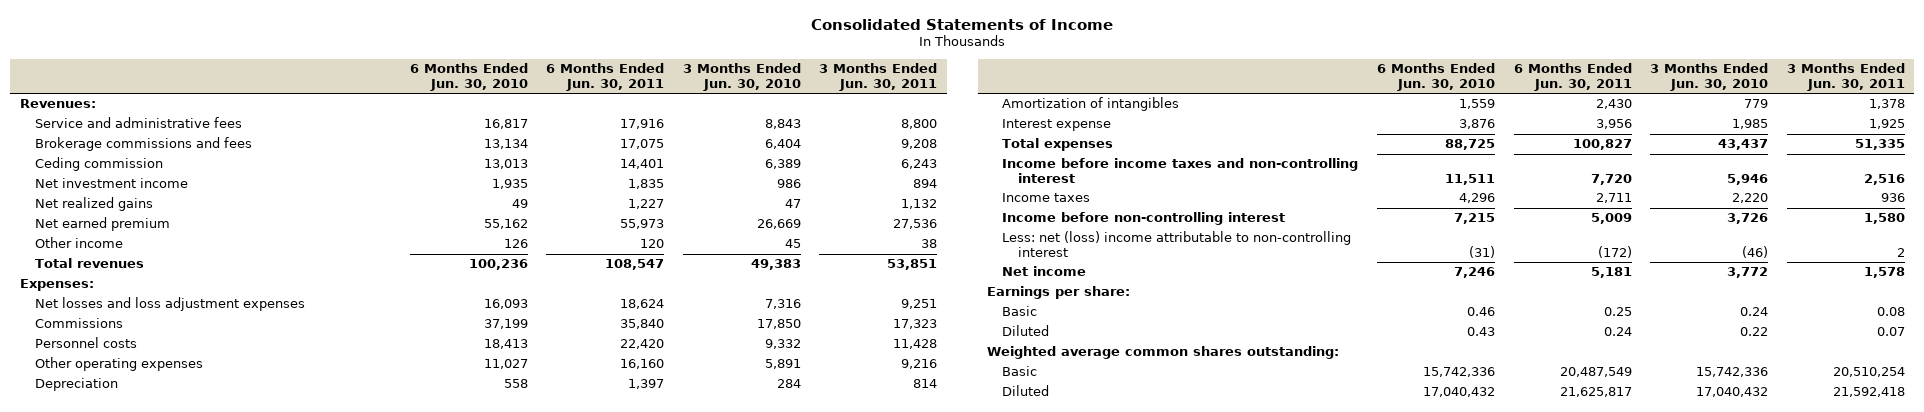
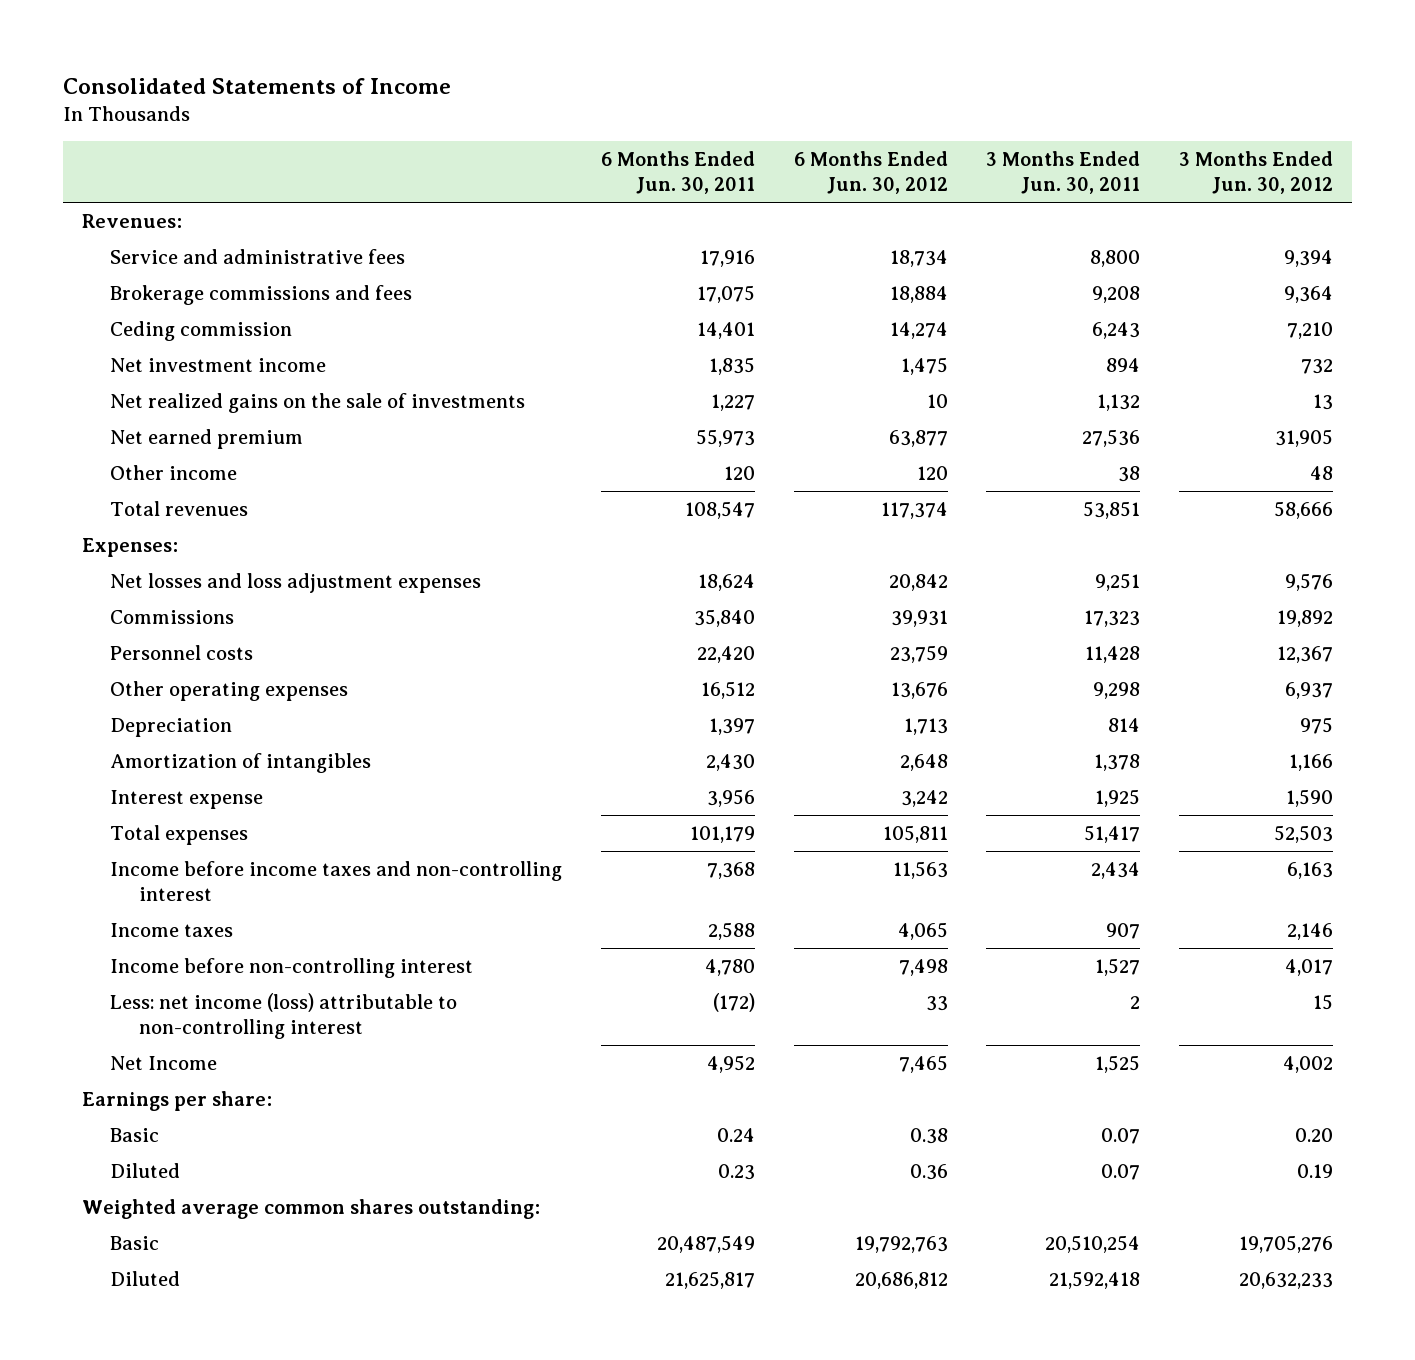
[409,63,528,91] 6 Months Ended Jun. 30, 2010 -> none
[682,63,801,91] 3 Months Ended Jun. 30, 2010 -> none
none -> [793,150,948,194] 6 Months Ended Jun. 30, 2012
none -> [1178,150,1333,194] 3 Months Ended Jun. 30, 2012
[35,197,154,212] Net realized gains -> [110,392,526,413] Net realized gains on the sale of investments
[620,359,665,370] 16,160 -> [701,680,756,699] 16,512
[901,359,938,370] 9,216 -> [1093,681,1141,699] 9,298
[1572,139,1632,151] 100,827 -> [690,825,756,843] 101,179
[1854,139,1905,151] 51,335 -> [1084,824,1141,843] 51,417
[1590,174,1632,186] 7,720 -> [707,861,756,879] 7,368
[1863,174,1905,186] 2,516 -> [1091,861,1141,879] 2,434
[1595,193,1632,204] 2,711 -> [708,921,756,940] 2,588
[1880,193,1905,203] 936 -> [1106,922,1141,939] 907
[1590,213,1632,225] 5,009 -> [705,958,756,976] 4,780
[1863,213,1905,225] 1,580 -> [1095,957,1141,976] 1,527
[1002,231,1352,258] Less: net (loss) income attributable to non-controlling interest -> [110,992,458,1040] Less: net income (loss) attributable to non-controlling interest
[1002,266,1087,277] Net income -> [110,1055,218,1070] Net Income
[1590,267,1632,279] 5,181 -> [707,1054,756,1073] 4,952
[1863,267,1905,279] 1,578 -> [1095,1054,1141,1073] 1,525
[1603,307,1632,317] 0.25 -> [717,1127,756,1142] 0.24
[1876,307,1905,317] 0.08 -> [1101,1127,1141,1144] 0.07
[1603,327,1632,337] 0.24 -> [718,1163,756,1180] 0.23

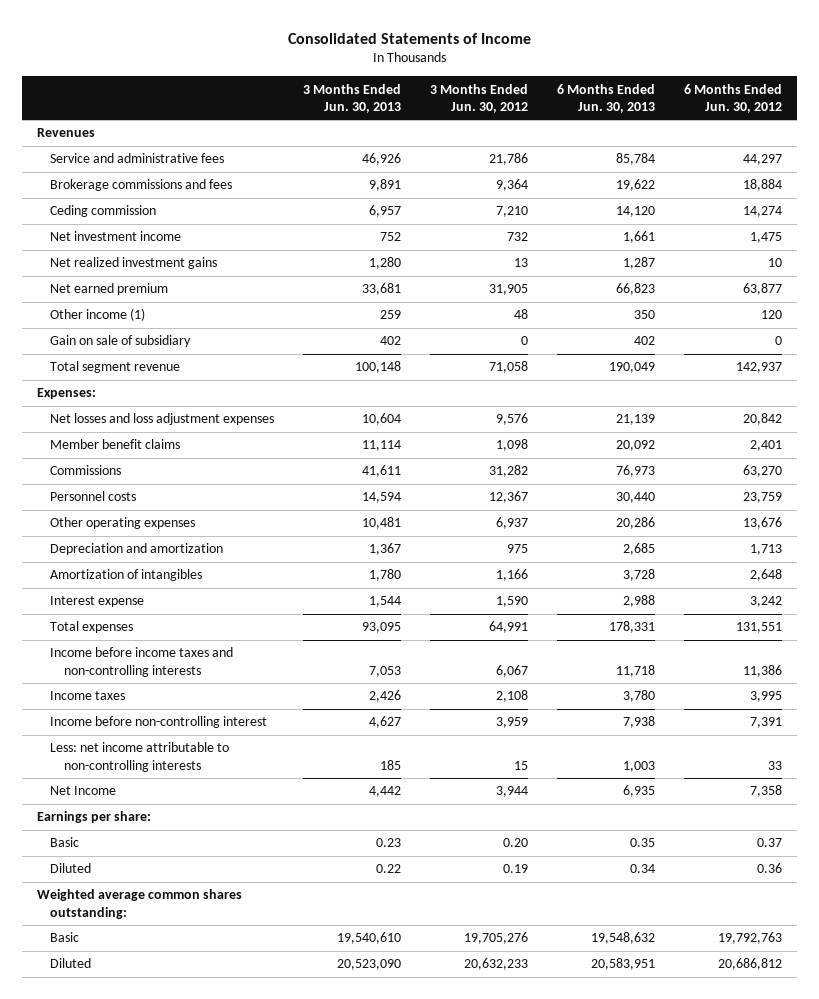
[601,150,756,194] 6 Months Ended Jun. 30, 2011 -> none
[986,150,1141,194] 3 Months Ended Jun. 30, 2011 -> none
none -> [303,83,402,113] 3 Months Ended Jun. 30, 2013
none -> [557,83,656,113] 6 Months Ended Jun. 30, 2013
[82,213,183,228] Revenues: -> [36,128,95,138] Revenues
[889,249,948,267] 18,734 -> [743,154,783,166] 44,297
[1283,249,1333,267] 9,394 -> [489,153,529,166] 21,786
[110,392,526,413] Net realized gains on the sale of investments -> [50,257,218,270] Net realized investment gains
[110,464,238,480] Other income -> [50,308,146,322] Other income (1)
none -> [50,335,192,348] Gain on sale of subsidiary
[110,500,249,516] Total revenues -> [50,361,181,374] Total segment revenue
[880,501,948,519] 117,374 -> [736,362,783,374] 142,937
[1273,500,1333,519] 58,666 -> [489,361,529,374] 71,058
none -> [50,439,181,450] Member benefit claims
[890,609,948,627] 39,931 -> [743,465,783,478] 63,270
[1276,609,1333,627] 19,892 -> [489,465,529,478] 31,282
[110,717,233,737] Depreciation -> [50,543,224,556] Depreciation and amortization
[882,824,948,843] 105,811 -> [736,622,783,634] 131,551
[1273,824,1333,843] 52,503 -> [489,621,529,634] 64,991
[110,860,563,902] Income before income taxes and non-controlling interest -> [50,647,234,677] Income before income taxes and non-controlling interests
[892,860,948,879] 11,563 -> [743,664,783,677] 11,386
[1286,861,1333,879] 6,163 -> [496,664,529,677] 6,067
[897,921,948,940] 4,065 -> [750,691,783,703] 3,995
[1286,922,1333,940] 2,146 -> [496,690,529,703] 2,108
[898,958,948,976] 7,498 -> [750,717,783,729] 7,391
[1284,958,1333,976] 4,017 -> [496,717,529,729] 3,959
[110,992,458,1040] Less: net income (loss) attributable to non-controlling interest -> [50,742,230,772] Less: net income attributable to non-controlling interests
[898,1054,948,1073] 7,465 -> [750,785,783,798] 7,358
[1282,1055,1333,1073] 4,002 -> [496,786,529,798] 3,944
[909,1127,948,1144] 0.38 -> [757,838,783,848] 0.37

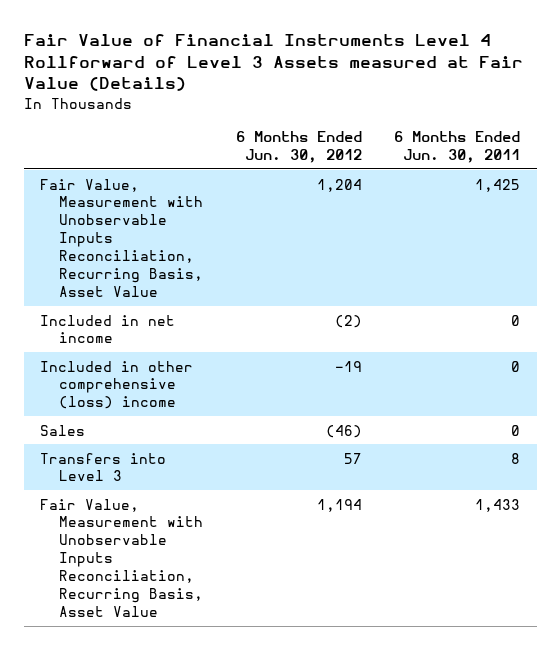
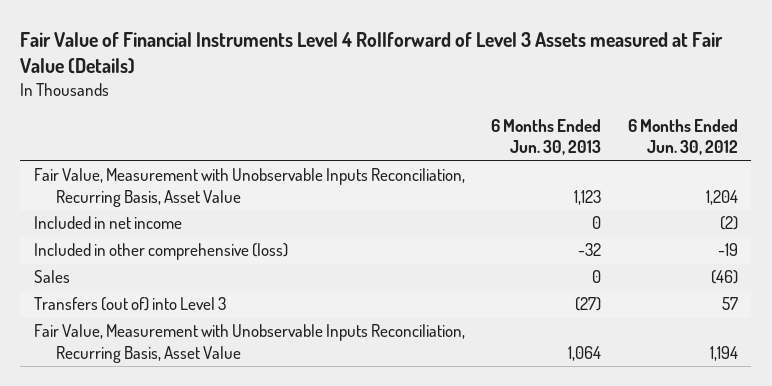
[394,131,521,164] 6 Months Ended Jun. 30, 2011 -> none
none -> [491,118,602,156] 6 Months Ended Jun. 30, 2013
[39,360,193,410] Included in other comprehensive (loss) income -> [33,243,288,261] Included in other comprehensive (loss)
[39,452,166,482] Transfers into Level 3 -> [33,297,226,312] Transfers (out of) into Level 3

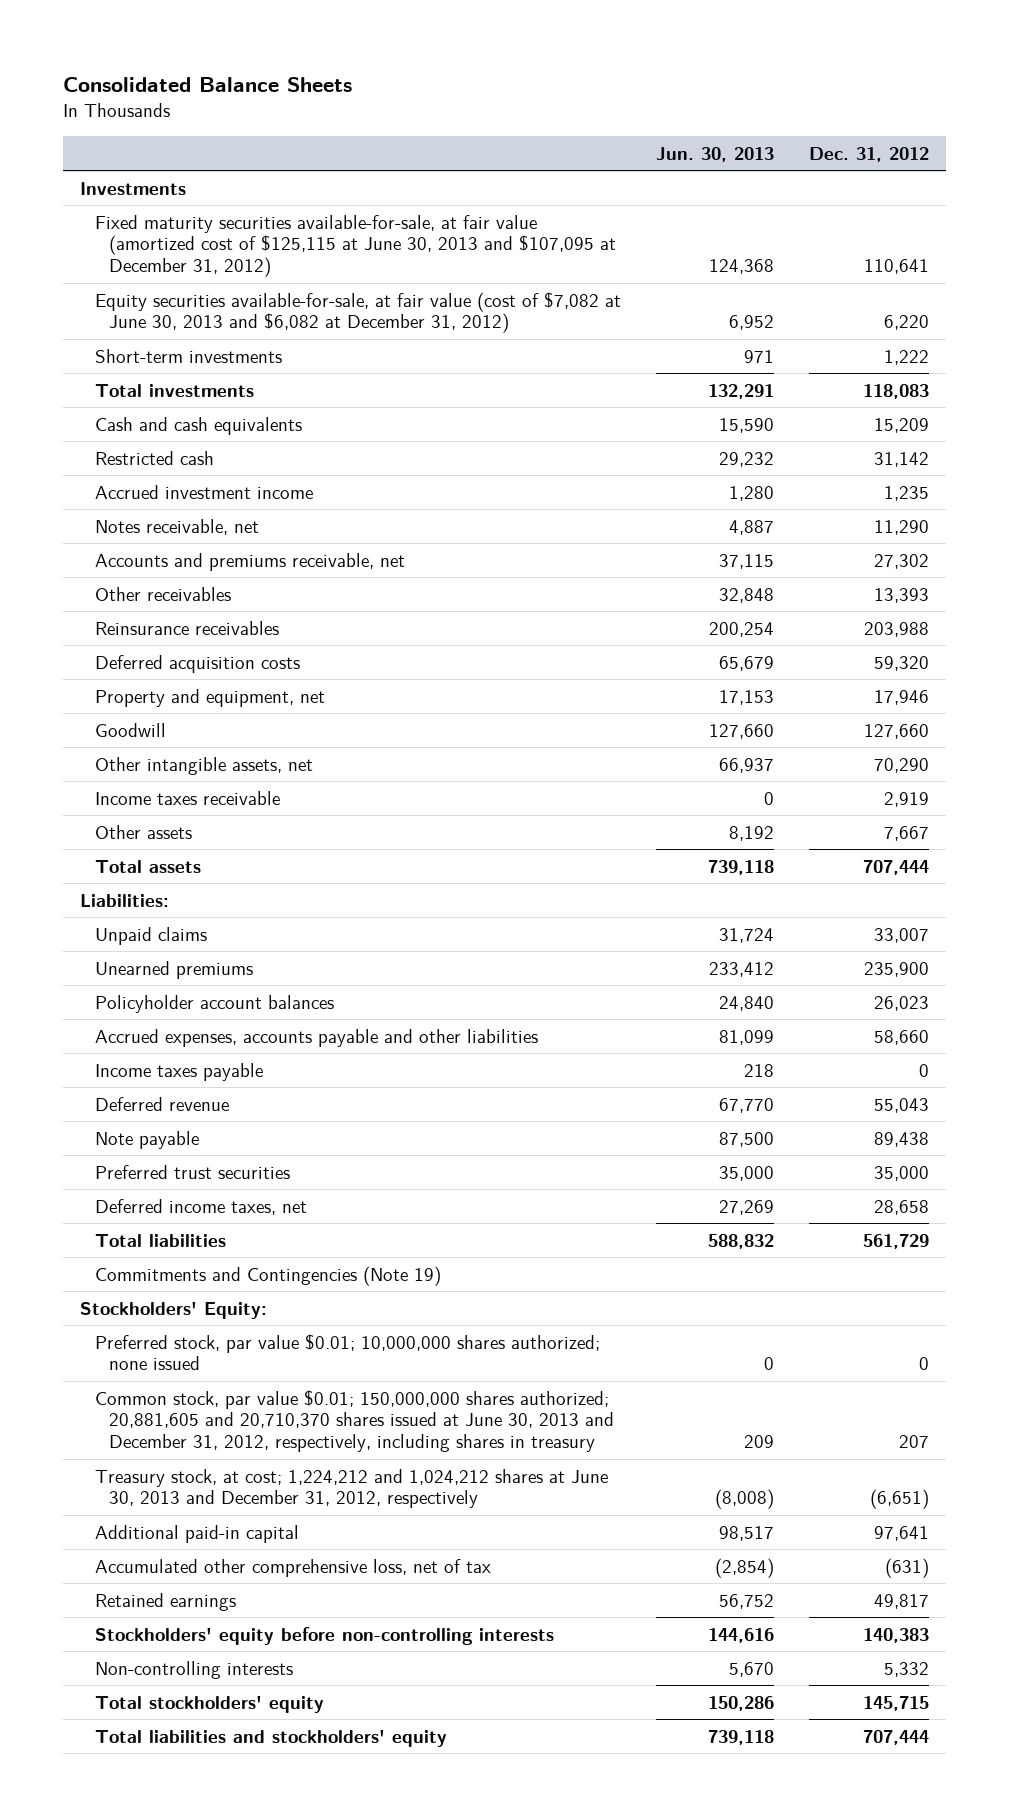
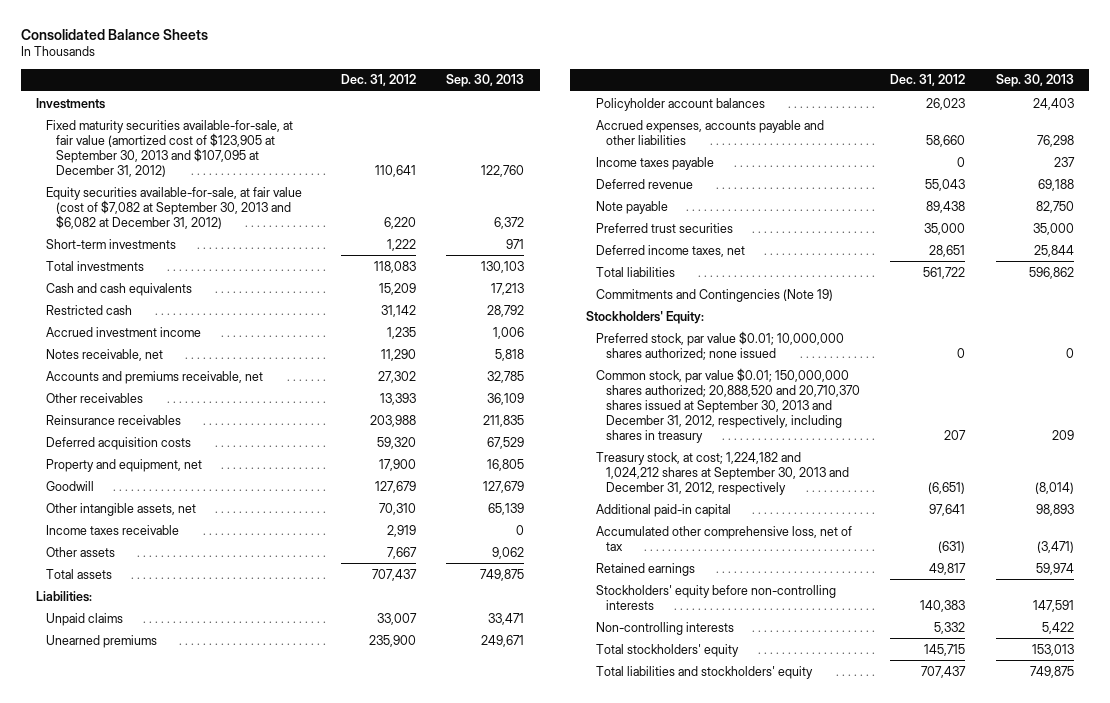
[655,146,774,162] Jun. 30, 2013 -> none
none -> [446,74,525,88] Sep. 30, 2013
[94,214,617,278] Fixed maturity securities available-for-sale, at fair value (amortized cost of $125,115 at June 30, 2013 and $107,095 at December 31, 2012) -> [46,119,294,177] Fixed maturity securities available-for-sale, at fair value (amortized cost of $123,905 at September 30, 2013 and $107,095 at December 31, 2012)
[94,291,621,334] Equity securities available-for-sale, at fair value (cost of $7,082 at June 30, 2013 and $6,082 at December 31, 2012) -> [46,186,303,229] Equity securities available-for-sale, at fair value (cost of $7,082 at September 30, 2013 and $6,082 at December 31, 2012)
[873,689,929,705] 17,946 -> [378,458,416,471] 17,900
[863,723,929,739] 127,660 -> [374,480,416,493] 127,679
[873,757,929,773] 70,290 -> [378,502,416,515] 70,310
[862,859,929,875] 707,444 -> [371,568,417,581] 707,437
[873,1199,929,1215] 28,658 -> [929,244,966,257] 28,651
[862,1233,929,1249] 561,729 -> [923,266,966,279] 561,722
[94,1389,615,1453] Common stock, par value $0.01; 150,000,000 shares authorized; 20,881,605 and 20,710,370 shares issued at June 30, 2013 and December 31, 2012, respectively, including shares in treasury -> [595,367,860,443] Common stock, par value $0.01; 150,000,000 shares authorized; 20,888,520 and 20,710,370 shares issued at September 30, 2013 and December 31, 2012, respectively, including shares in treasury
[94,1468,608,1509] Treasury stock, at cost; 1,224,212 and 1,024,212 shares at June 30, 2013 and December 31, 2012, respectively -> [595,451,849,495] Treasury stock, at cost; 1,224,182 and 1,024,212 shares at September 30, 2013 and December 31, 2012, respectively
[862,1729,929,1745] 707,444 -> [921,665,967,678] 707,437

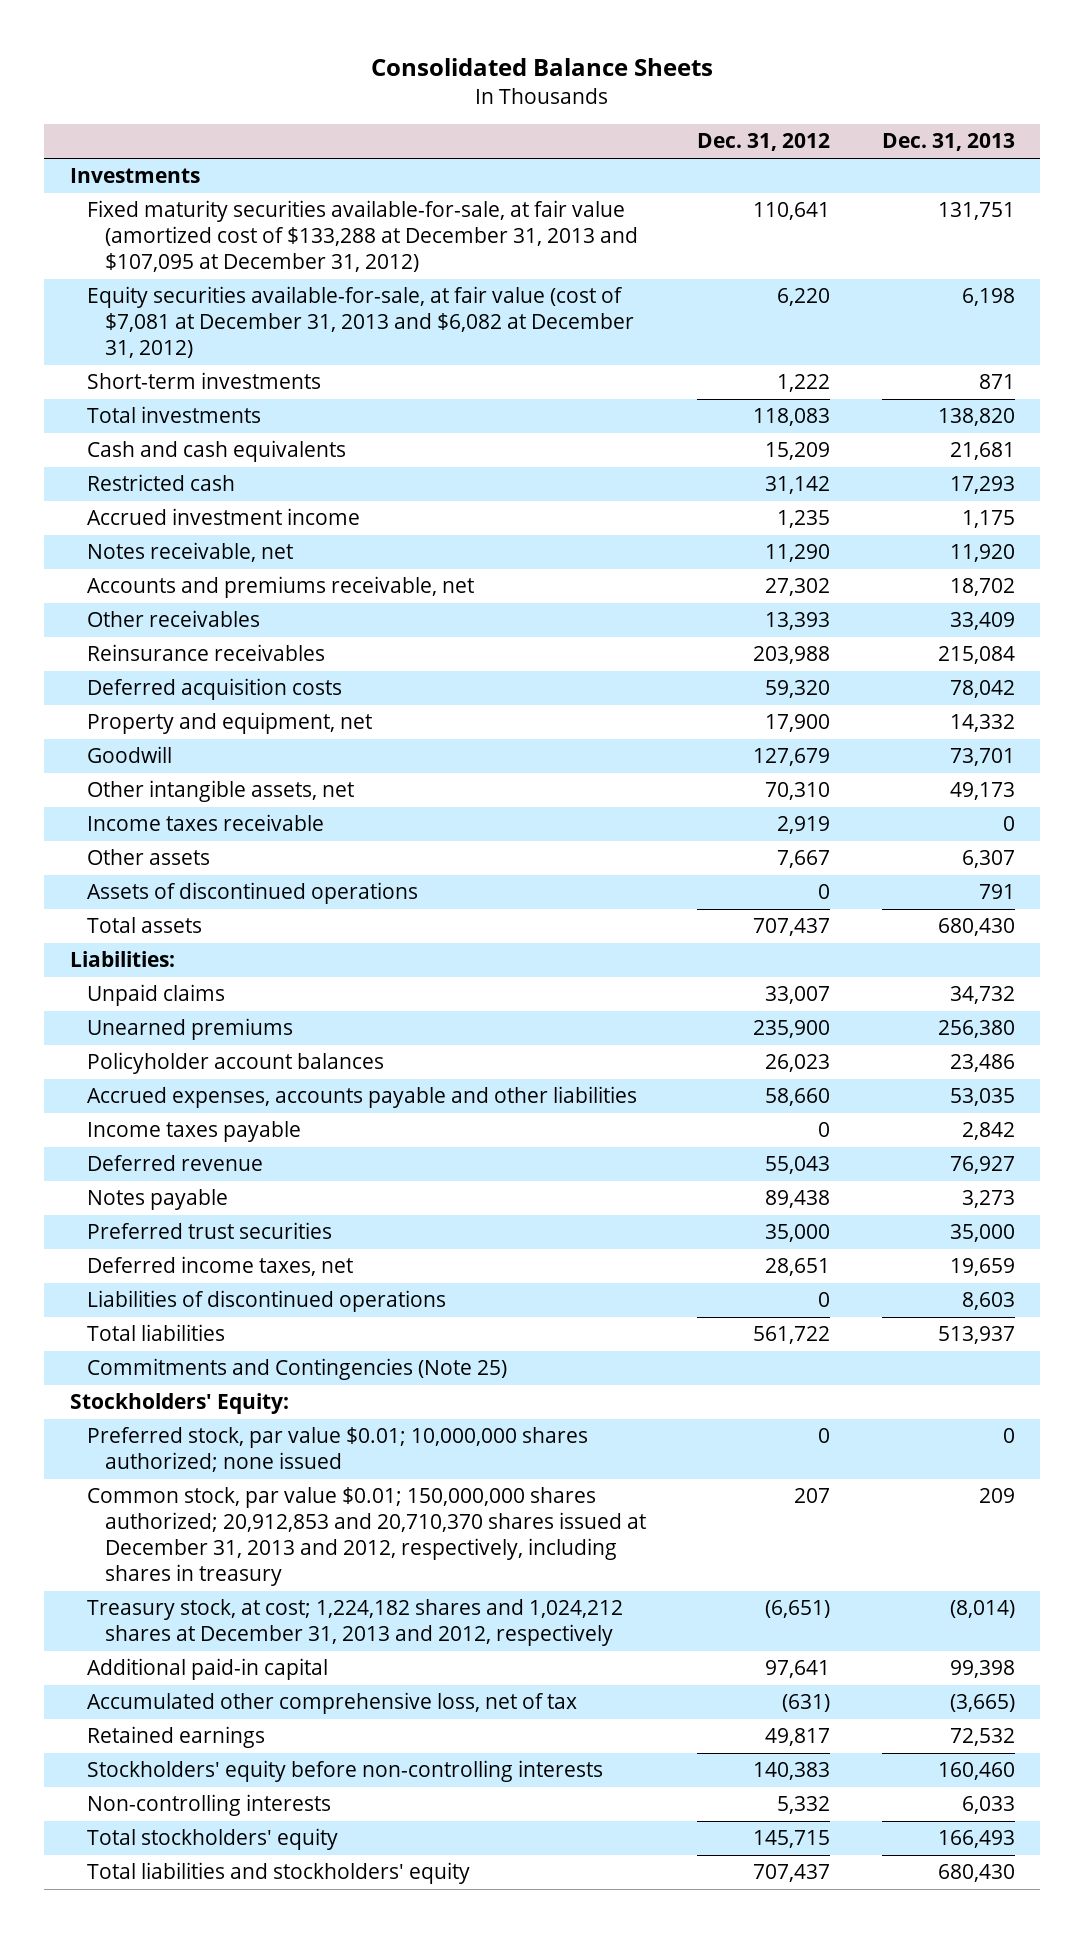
[446,74,525,88] Sep. 30, 2013 -> none
none -> [881,133,1015,152] Dec. 31, 2013
[46,119,294,177] Fixed maturity securities available-for-sale, at fair value (amortized cost of $123,905 at September 30, 2013 and $107,095 at December 31, 2012) -> [87,200,638,273] Fixed maturity securities available-for-sale, at fair value (amortized cost of $133,288 at December 31, 2013 and $107,095 at December 31, 2012)
[46,186,303,229] Equity securities available-for-sale, at fair value (cost of $7,082 at September 30, 2013 and $6,082 at December 31, 2012) -> [87,286,634,359] Equity securities available-for-sale, at fair value (cost of $7,081 at December 31, 2013 and $6,082 at December 31, 2012)
none -> [87,882,419,905] Assets of discontinued operations
[595,200,668,214] Note payable -> [87,1189,229,1211] Notes payable
none -> [87,1290,447,1313] Liabilities of discontinued operations
[595,288,833,302] Commitments and Contingencies (Note 19) -> [87,1358,508,1381] Commitments and Contingencies (Note 25)
[595,367,860,443] Common stock, par value $0.01; 150,000,000 shares authorized; 20,888,520 and 20,710,370 shares issued at September 30, 2013 and December 31, 2012, respectively, including shares in treasury -> [87,1487,646,1587] Common stock, par value $0.01; 150,000,000 shares authorized; 20,912,853 and 20,710,370 shares issued at December 31, 2013 and 2012, respectively, including shares in treasury
[595,451,849,495] Treasury stock, at cost; 1,224,182 and 1,024,212 shares at September 30, 2013 and December 31, 2012, respectively -> [87,1599,624,1647] Treasury stock, at cost; 1,224,182 shares and 1,024,212 shares at December 31, 2013 and 2012, respectively

